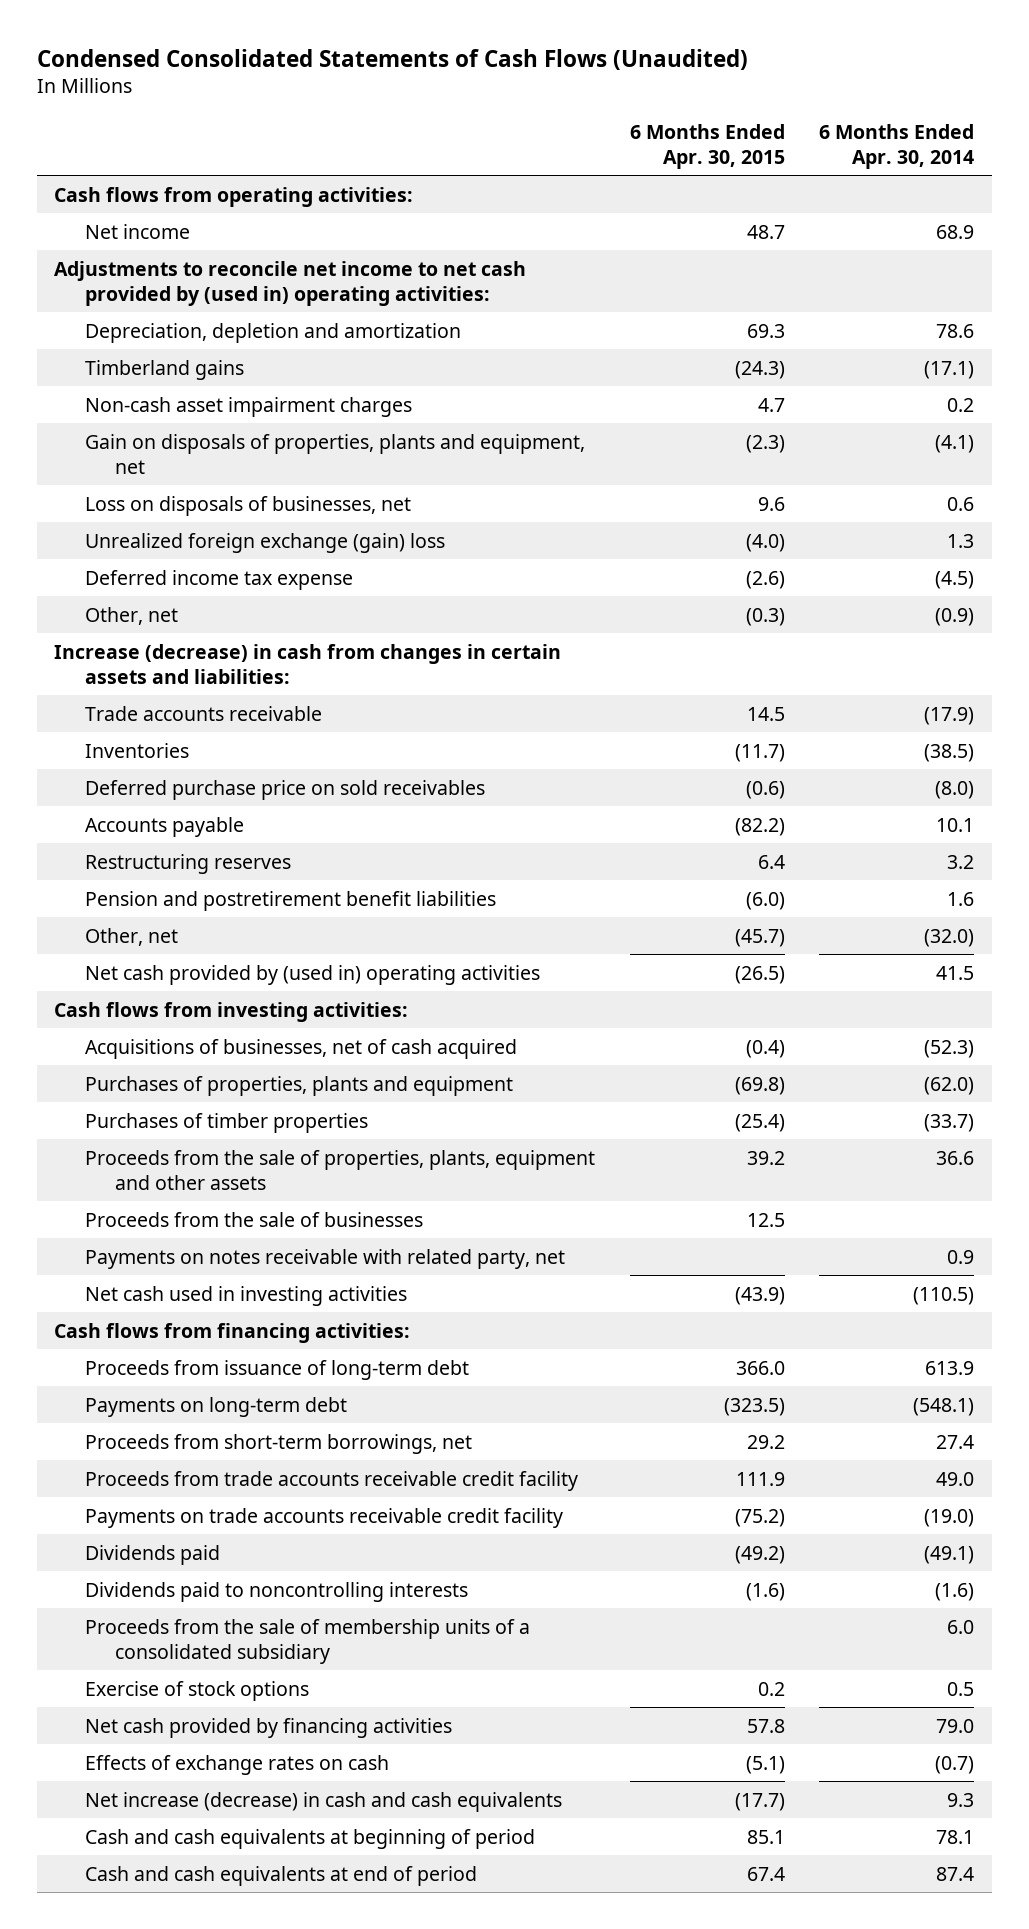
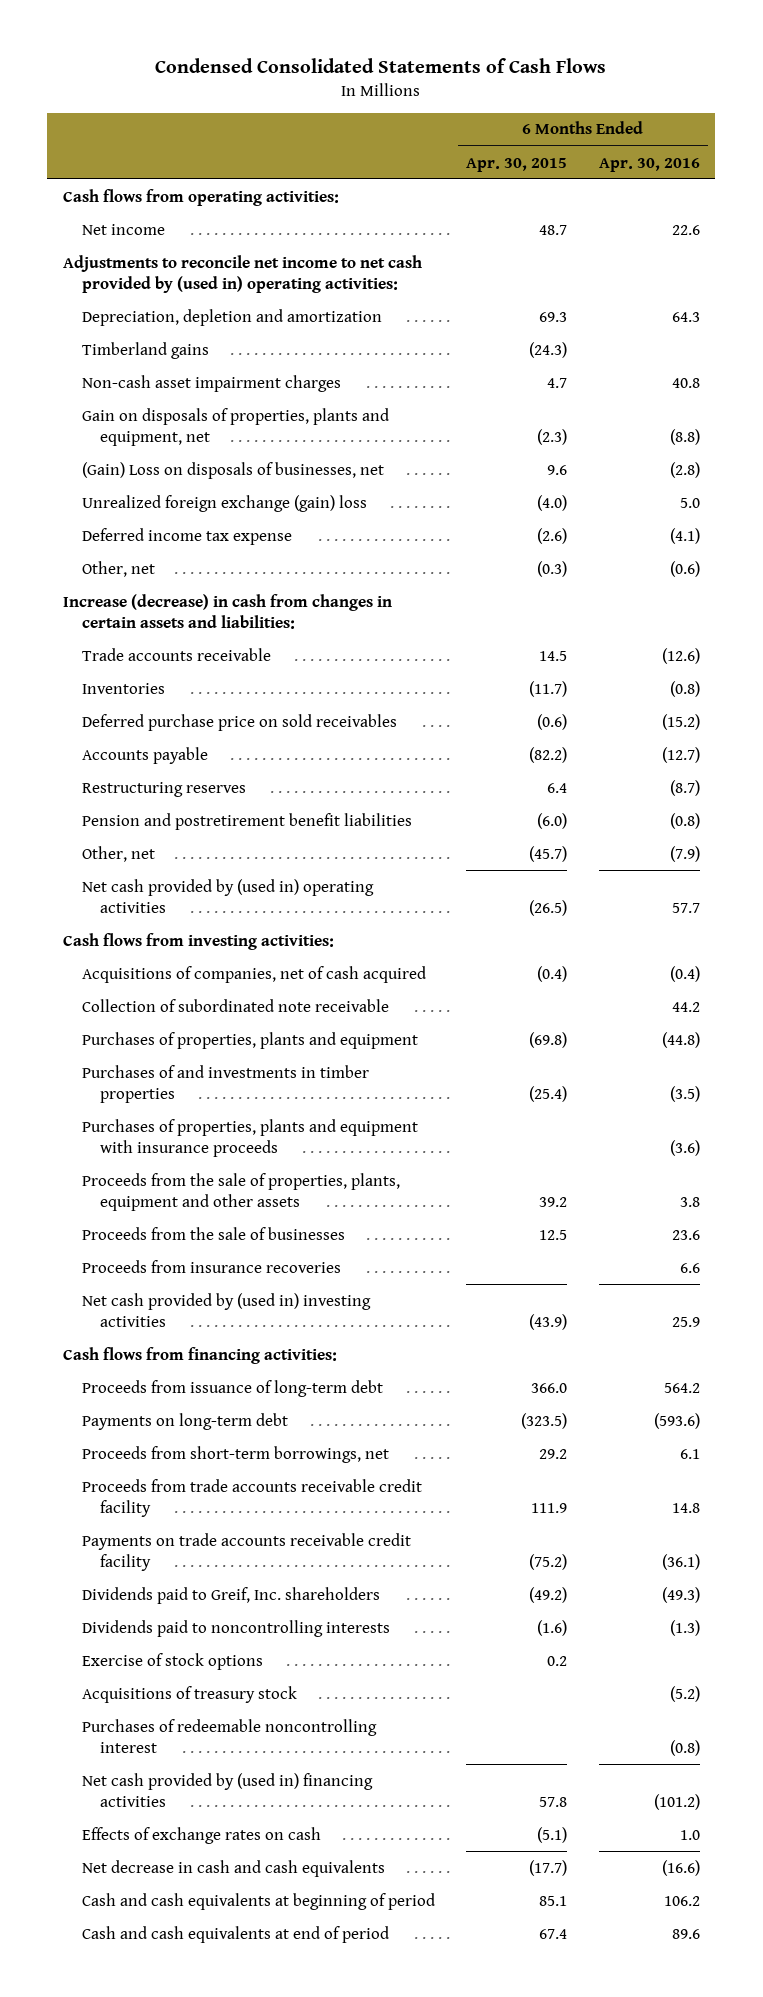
[36,49,748,71] Condensed Consolidated Statements of Cash Flows (Unaudited) -> [155,58,607,74] Condensed Consolidated Statements of Cash Flows
[819,123,975,169] 6 Months Ended Apr. 30, 2014 -> none
none -> [598,157,700,172] Apr. 30, 2016
[84,495,411,516] Loss on disposals of businesses, net -> [81,461,384,479] (Gain) Loss on disposals of businesses, net
[84,1038,517,1059] Acquisitions of businesses, net of cash acquired -> [81,965,426,983] Acquisitions of companies, net of cash acquired
none -> [81,998,389,1012] Collection of subordinated note receivable
[84,1112,368,1133] Purchases of timber properties -> [81,1064,369,1103] Purchases of and investments in timber properties
none -> [81,1118,418,1157] Purchases of properties, plants and equipment with insurance proceeds
[84,1248,565,1269] Payments on notes receivable with related party, net -> none
none -> [81,1259,341,1273] Proceeds from insurance recoveries
[84,1285,407,1306] Net cash used in investing activities -> [81,1292,371,1327] Net cash provided by (used in) investing activities
[84,1544,220,1565] Dividends paid -> [81,1586,380,1604] Dividends paid to Greif, Inc. shareholders
[84,1618,530,1664] Proceeds from the sale of membership units of a consolidated subsidiary -> none
none -> [81,1685,297,1703] Acquisitions of treasury stock
none -> [81,1718,377,1753] Purchases of redeemable noncontrolling interest
[84,1717,452,1738] Net cash provided by financing activities -> [81,1772,373,1807] Net cash provided by (used in) financing activities
[84,1791,562,1812] Net increase (decrease) in cash and cash equivalents -> [81,1859,385,1877] Net decrease in cash and cash equivalents

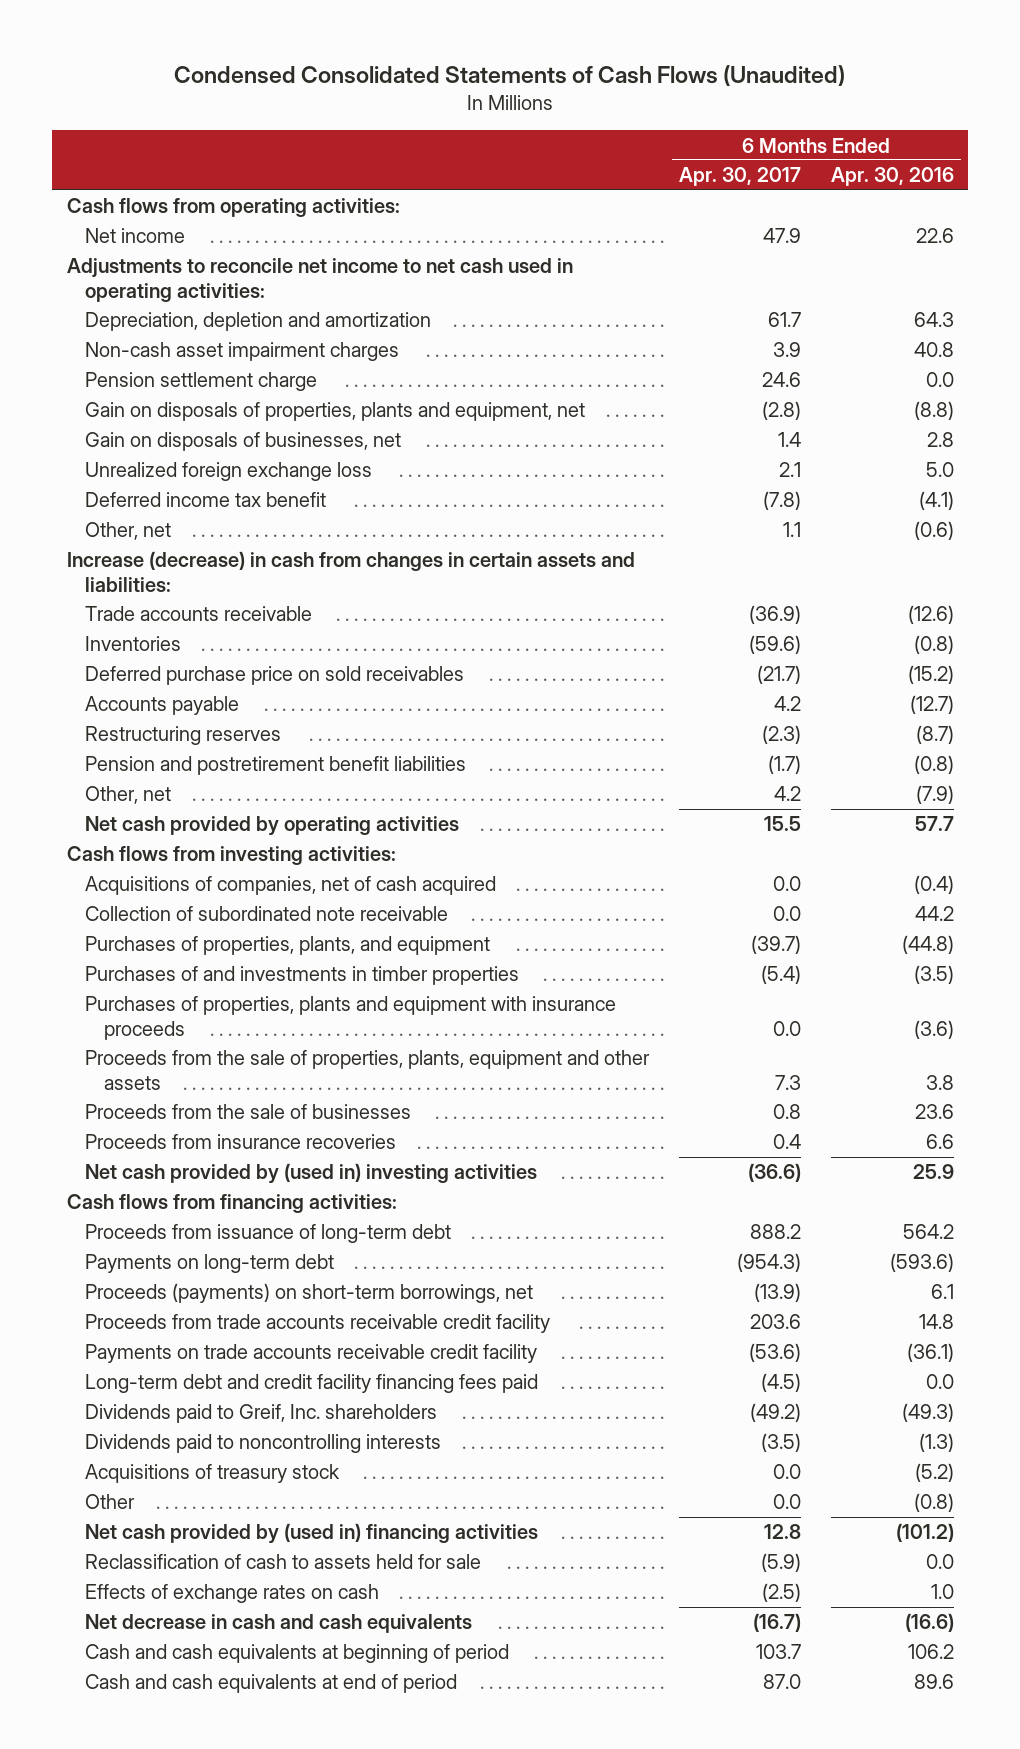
[155,58,607,74] Condensed Consolidated Statements of Cash Flows -> [174,65,846,87] Condensed Consolidated Statements of Cash Flows (Unaudited)
[466,157,568,172] Apr. 30, 2015 -> none
none -> [679,167,802,187] Apr. 30, 2017
[63,254,423,293] Adjustments to reconcile net income to net cash provided by (used in) operating activities: -> [66,258,573,302] Adjustments to reconcile net income to net cash used in operating activities:
[81,341,209,359] Timberland gains -> none
none -> [85,372,318,392] Pension settlement charge
[81,461,384,479] (Gain) Loss on disposals of businesses, net -> [85,432,402,452] Gain on disposals of businesses, net
[669,461,700,478] (2.8) -> [926,432,954,448] 2.8
[81,494,367,512] Unrealized foreign exchange (gain) loss -> [85,462,373,482] Unrealized foreign exchange loss
[81,527,292,545] Deferred income tax expense -> [85,492,327,508] Deferred income tax benefit
[81,878,374,913] Net cash provided by (used in) operating activities -> [85,816,460,837] Net cash provided by operating activities
[81,1031,418,1049] Purchases of properties, plants and equipment -> [85,936,491,956] Purchases of properties, plants, and equipment
[81,1445,389,1463] Proceeds from short-term borrowings, net -> [85,1283,534,1304] Proceeds (payments) on short-term borrowings, net
none -> [85,1374,539,1394] Long-term debt and credit facility financing fees paid
[81,1652,263,1670] Exercise of stock options -> none
[81,1718,377,1753] Purchases of redeemable noncontrolling interest -> none
none -> [85,1494,136,1510] Other
none -> [85,1554,482,1570] Reclassification of cash to assets held for sale

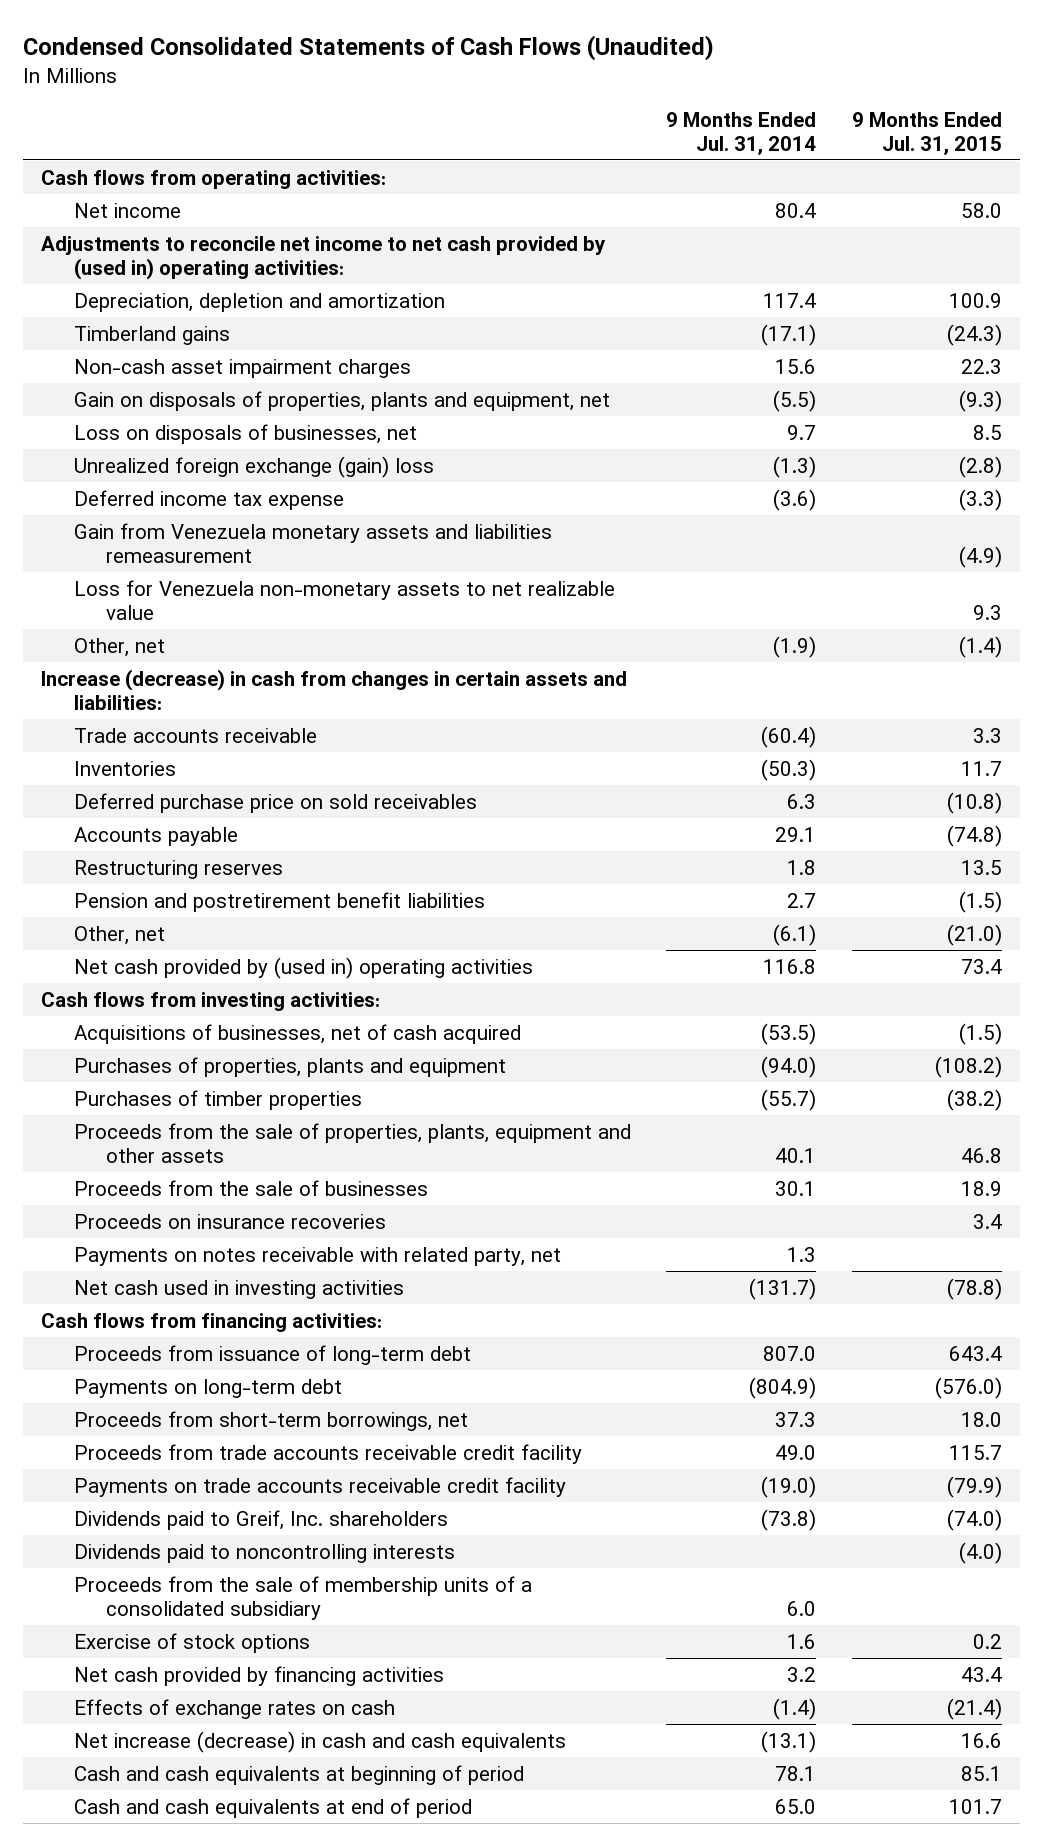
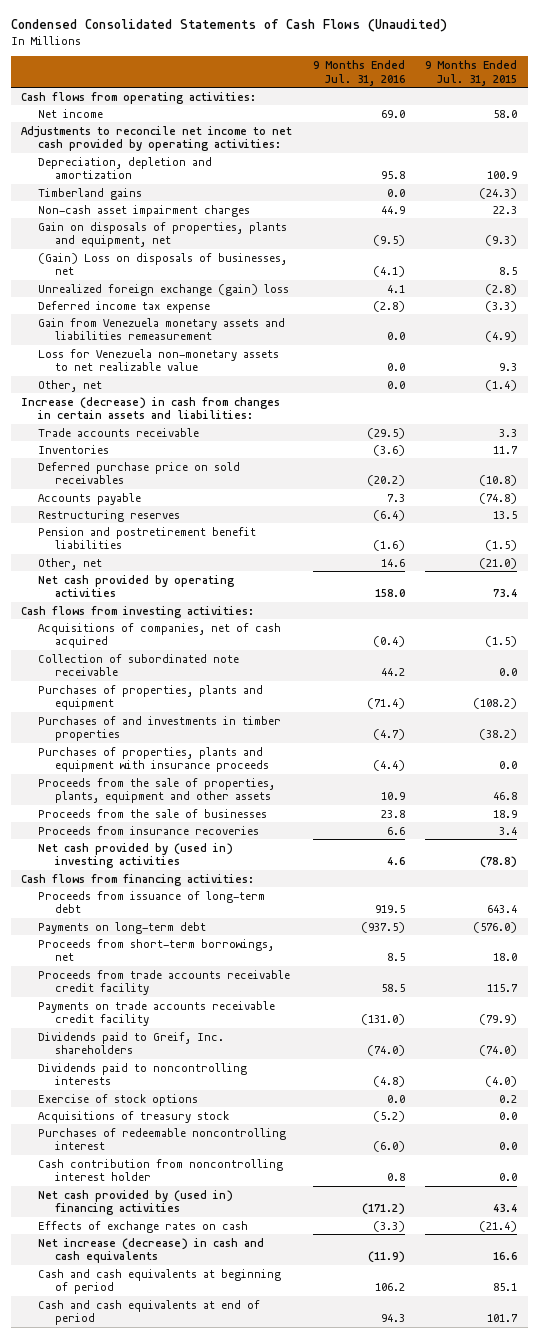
[666,111,817,155] 9 Months Ended Jul. 31, 2014 -> none
none -> [312,60,405,86] 9 Months Ended Jul. 31, 2016
[41,235,607,280] Adjustments to reconcile net income to net cash provided by (used in) operating activities: -> [20,125,292,152] Adjustments to reconcile net income to net cash provided by operating activities:
[73,423,417,444] Loss on disposals of businesses, net -> [38,252,288,276] (Gain) Loss on disposals of businesses, net
[73,956,533,979] Net cash provided by (used in) operating activities -> [38,574,235,598] Net cash provided by operating activities
[73,1023,521,1044] Acquisitions of businesses, net of cash acquired -> [38,622,282,649] Acquisitions of companies, net of cash acquired
none -> [38,653,240,677] Collection of subordinated note receivable
[73,1089,362,1110] Purchases of timber properties -> [38,715,282,742] Purchases of and investments in timber properties
none -> [38,746,270,773] Purchases of properties, plants and equipment with insurance proceeds
[73,1246,561,1266] Payments on notes receivable with related party, net -> none
[73,1213,386,1229] Proceeds on insurance recoveries -> [38,825,260,835] Proceeds from insurance recoveries
[73,1279,404,1299] Net cash used in investing activities -> [38,842,234,869] Net cash provided by (used in) investing activities
[73,1575,532,1620] Proceeds from the sale of membership units of a consolidated subsidiary -> none
none -> [38,1110,230,1123] Acquisitions of treasury stock
none -> [38,1127,287,1151] Purchases of redeemable noncontrolling interest
none -> [38,1158,284,1182] Cash contribution from noncontrolling interest holder
[73,1665,444,1686] Net cash provided by financing activities -> [38,1189,234,1216] Net cash provided by (used in) financing activities

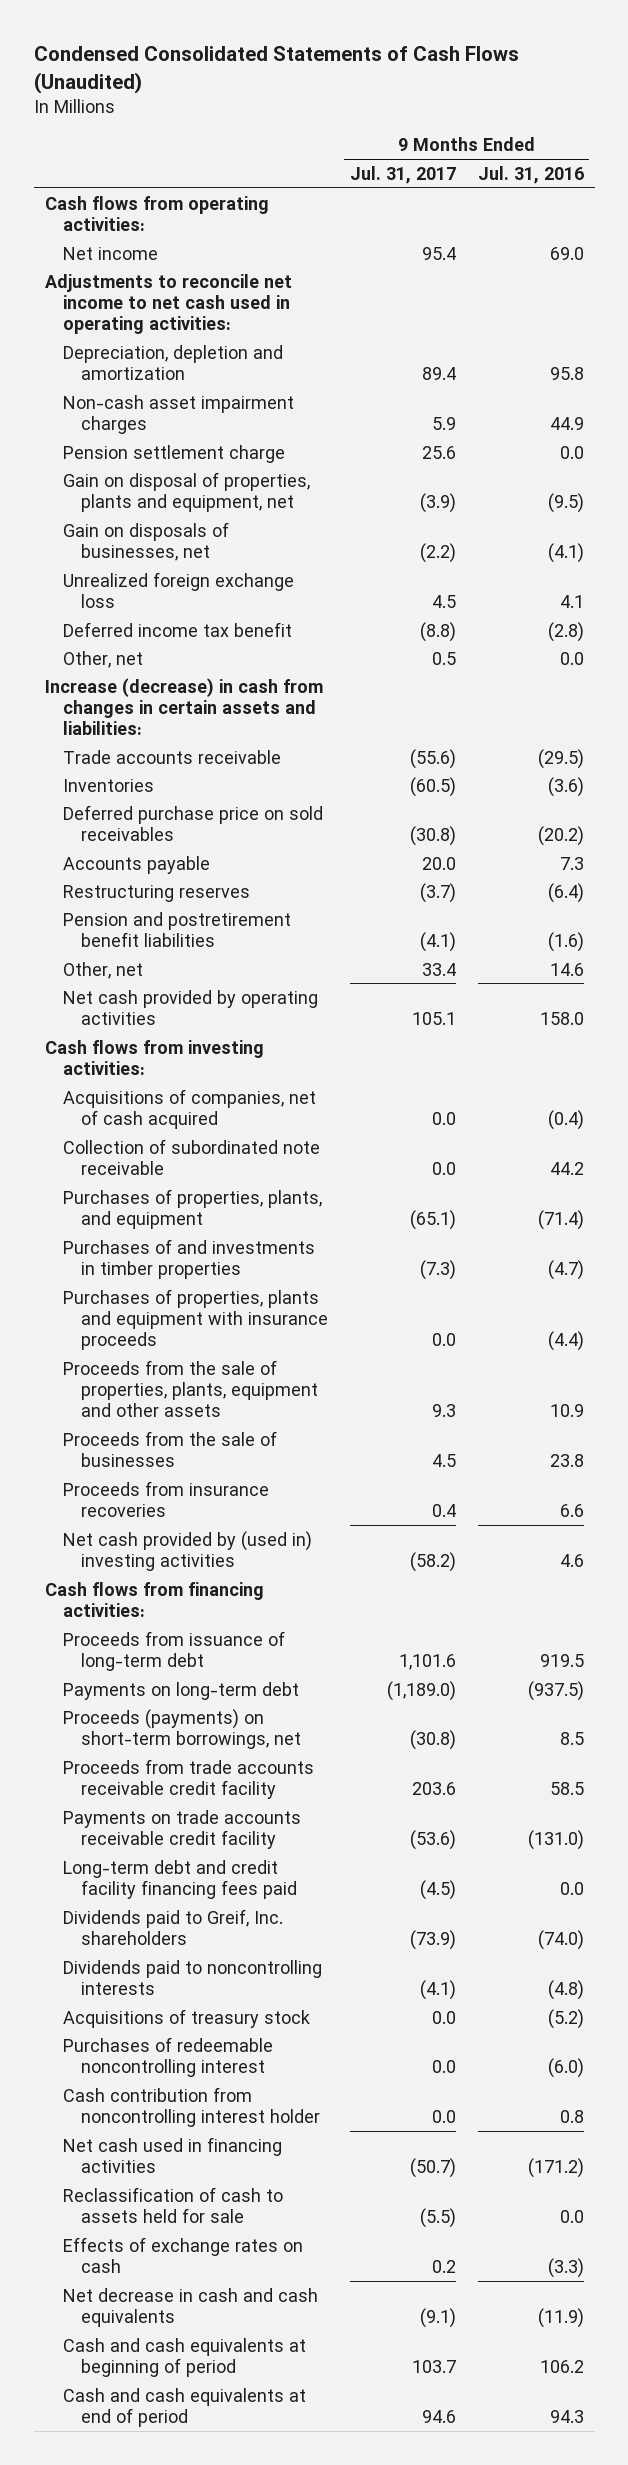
[425,60,518,86] 9 Months Ended Jul. 31, 2015 -> none
none -> [349,165,456,184] Jul. 31, 2017
[20,125,292,152] Adjustments to reconcile net income to net cash provided by operating activities: -> [44,273,292,334] Adjustments to reconcile net income to net cash used in operating activities:
[38,187,143,200] Timberland gains -> none
[38,317,286,341] Gain from Venezuela monetary assets and liabilities remeasurement -> none
[38,348,280,372] Loss for Venezuela non-monetary assets to net realizable value -> none
none -> [62,444,285,463] Pension settlement charge
[38,221,288,248] Gain on disposals of properties, plants and equipment, net -> [62,471,310,512] Gain on disposal of properties, plants and equipment, net
[38,252,288,276] (Gain) Loss on disposals of businesses, net -> [62,521,229,561] Gain on disposals of businesses, net
[38,283,290,296] Unrealized foreign exchange (gain) loss -> [62,571,294,608] Unrealized foreign exchange loss
[38,300,211,313] Deferred income tax expense -> [62,621,292,637] Deferred income tax benefit
[38,684,264,711] Purchases of properties, plants and equipment -> [62,1188,322,1229] Purchases of properties, plants, and equipment
[38,938,275,962] Proceeds from short-term borrowings, net -> [62,1708,301,1749] Proceeds (payments) on short-term borrowings, net
none -> [62,1859,297,1899] Long-term debt and credit facility financing fees paid
[38,1093,199,1106] Exercise of stock options -> none
[38,1189,234,1216] Net cash provided by (used in) financing activities -> [62,2136,282,2173] Net cash used in financing activities
none -> [62,2186,283,2223] Reclassification of cash to assets held for sale
[38,1237,265,1264] Net increase (decrease) in cash and cash equivalents -> [62,2287,318,2327] Net decrease in cash and cash equivalents

